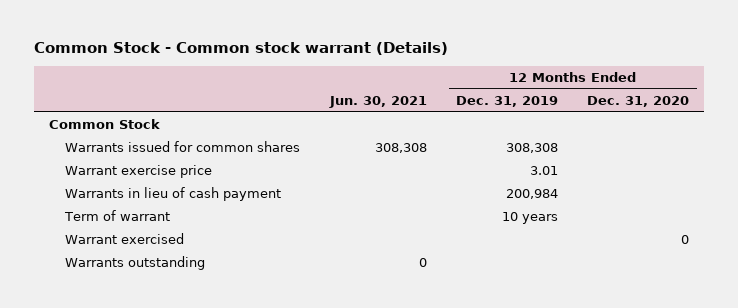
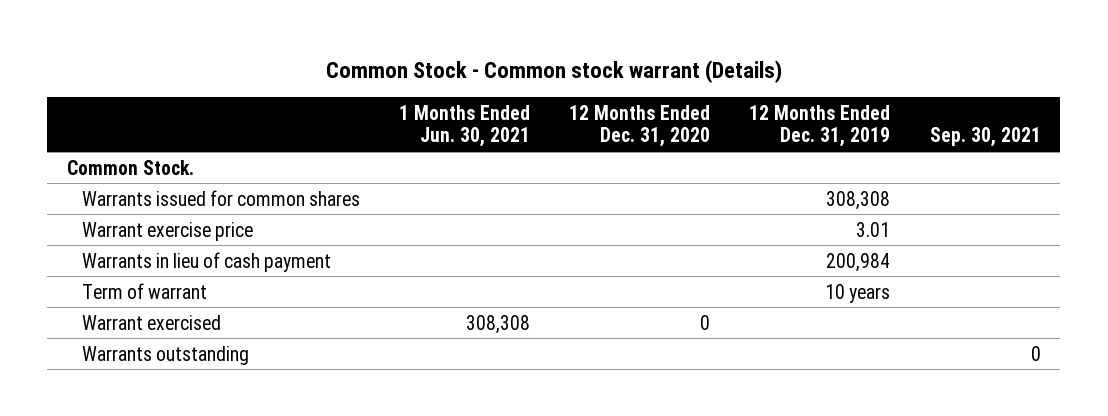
[328,95,427,108] Jun. 30, 2021 -> none
none -> [398,104,530,148] 1 Months Ended Jun. 30, 2021
none -> [929,127,1041,148] Sep. 30, 2021
[48,119,160,130] Common Stock -> [66,159,194,175] Common Stock.

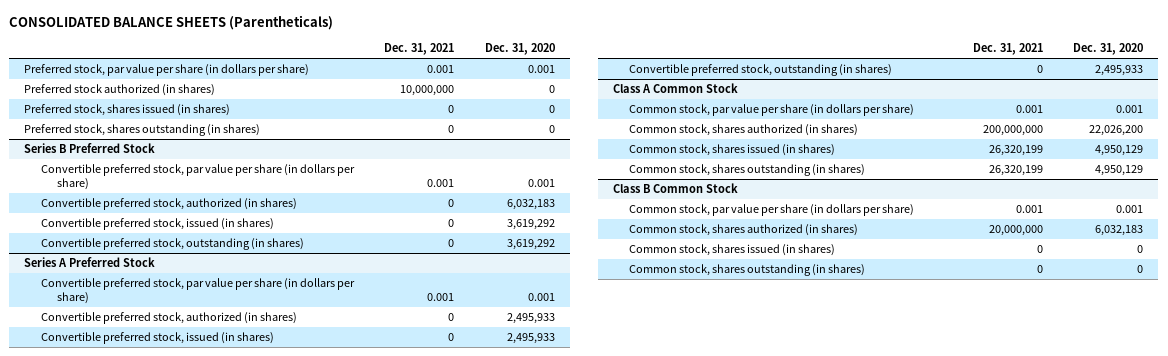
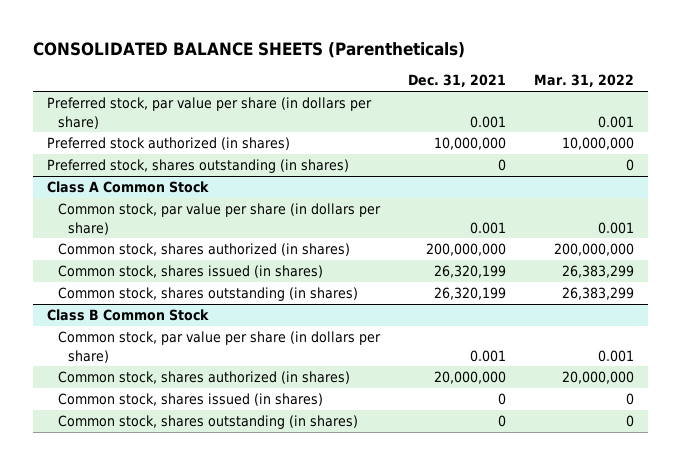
[484,43,555,56] Dec. 31, 2020 -> none
none -> [533,74,634,88] Mar. 31, 2022
[24,104,231,117] Preferred stock, shares issued (in shares) -> none
[24,143,156,154] Series B Preferred Stock -> none
[40,164,355,190] Convertible preferred stock, par value per share (in dollars per share) -> none
[40,198,297,211] Convertible preferred stock, authorized (in shares) -> none
[40,218,274,231] Convertible preferred stock, issued (in shares) -> none
[40,238,304,251] Convertible preferred stock, outstanding (in shares) -> none
[24,257,156,268] Series A Preferred Stock -> none
[40,278,355,304] Convertible preferred stock, par value per share (in dollars per share) -> none
[40,312,297,325] Convertible preferred stock, authorized (in shares) -> none
[40,332,274,345] Convertible preferred stock, issued (in shares) -> none
[629,64,893,77] Convertible preferred stock, outstanding (in shares) -> none

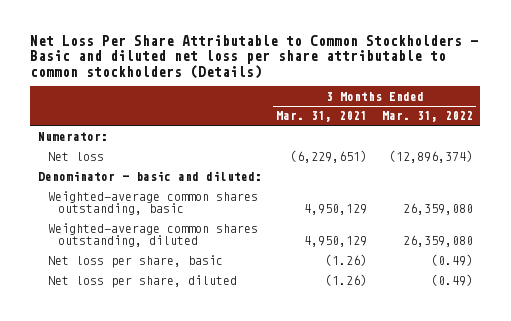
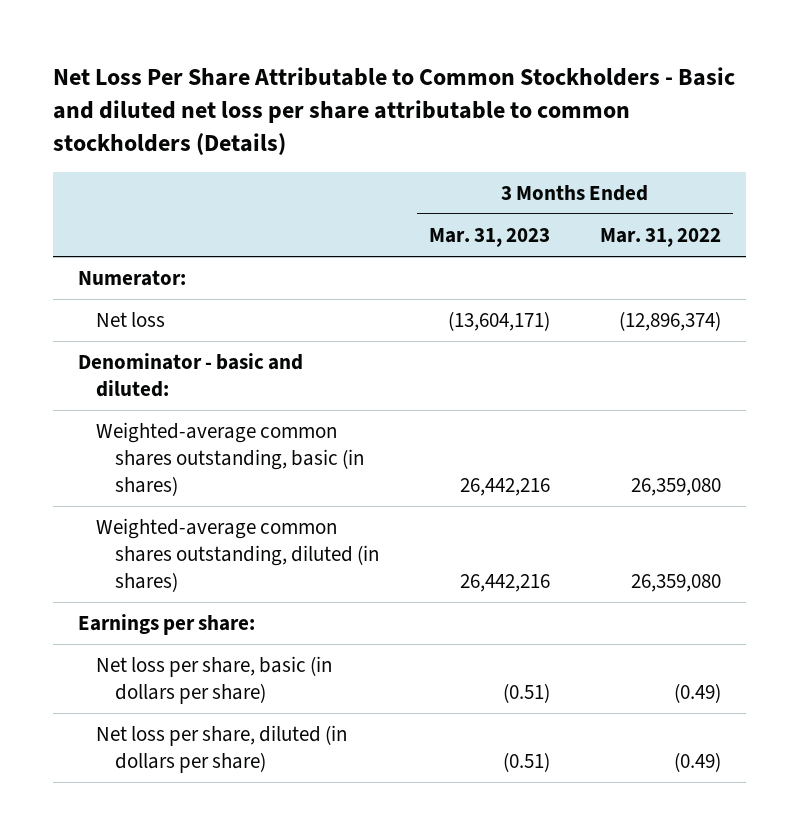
[276,111,368,123] Mar. 31, 2021 -> none
none -> [428,228,550,248] Mar. 31, 2023
[47,191,258,216] Weighted-average common shares outstanding, basic -> [96,422,365,497] Weighted-average common shares outstanding, basic (in shares)
[47,223,258,248] Weighted-average common shares outstanding, diluted -> [96,518,380,593] Weighted-average common shares outstanding, diluted (in shares)
none -> [77,614,255,636] Earnings per share:
[47,255,223,269] Net loss per share, basic -> [96,656,333,705] Net loss per share, basic (in dollars per share)
[47,275,237,289] Net loss per share, diluted -> [96,725,348,774] Net loss per share, diluted (in dollars per share)

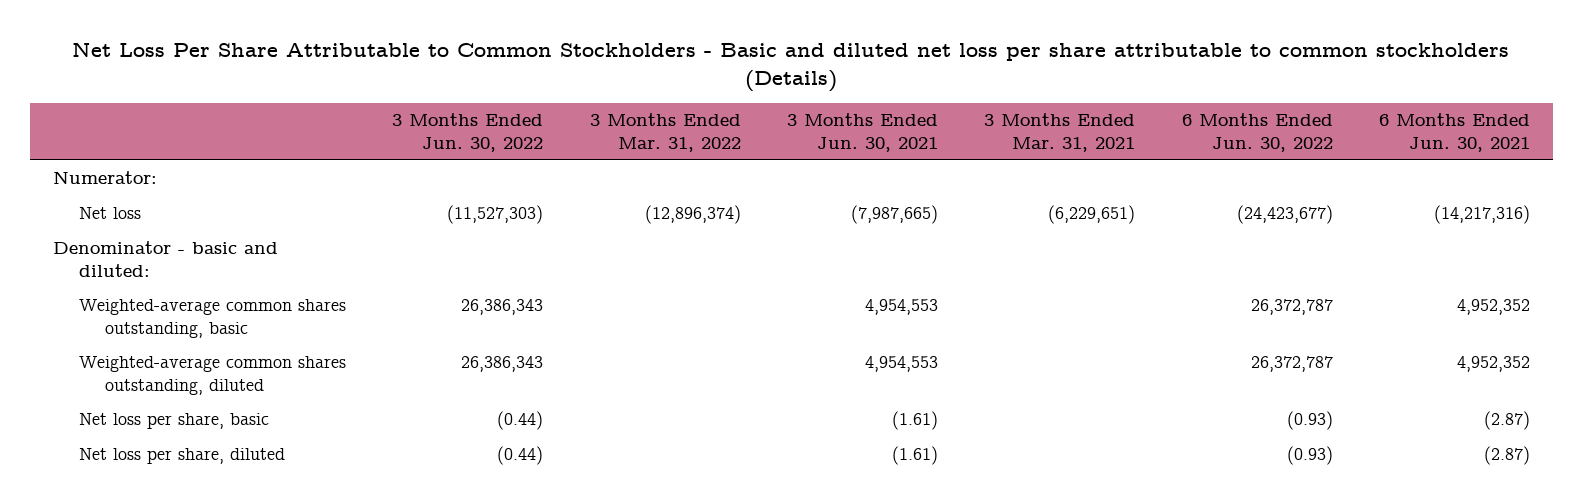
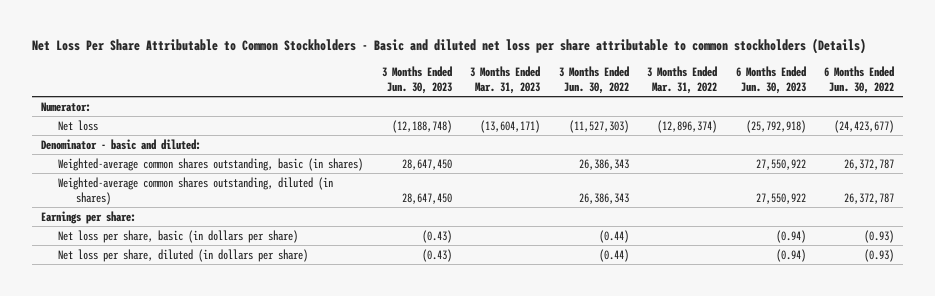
[787,113,939,152] 3 Months Ended Jun. 30, 2021 -> none
[984,113,1136,152] 3 Months Ended Mar. 31, 2021 -> none
[1378,113,1530,152] 6 Months Ended Jun. 30, 2021 -> none
none -> [381,65,452,95] 3 Months Ended Jun. 30, 2023
none -> [470,65,541,95] 3 Months Ended Mar. 31, 2023
none -> [735,65,806,95] 6 Months Ended Jun. 30, 2023
[79,299,347,338] Weighted-average common shares outstanding, basic -> [58,157,364,171] Weighted-average common shares outstanding, basic (in shares)
[79,356,347,395] Weighted-average common shares outstanding, diluted -> [58,176,334,205] Weighted-average common shares outstanding, diluted (in shares)
none -> [41,210,137,224] Earnings per share:
[79,413,270,430] Net loss per share, basic -> [58,229,299,243] Net loss per share, basic (in dollars per share)
[79,448,286,465] Net loss per share, diluted -> [58,248,309,262] Net loss per share, diluted (in dollars per share)

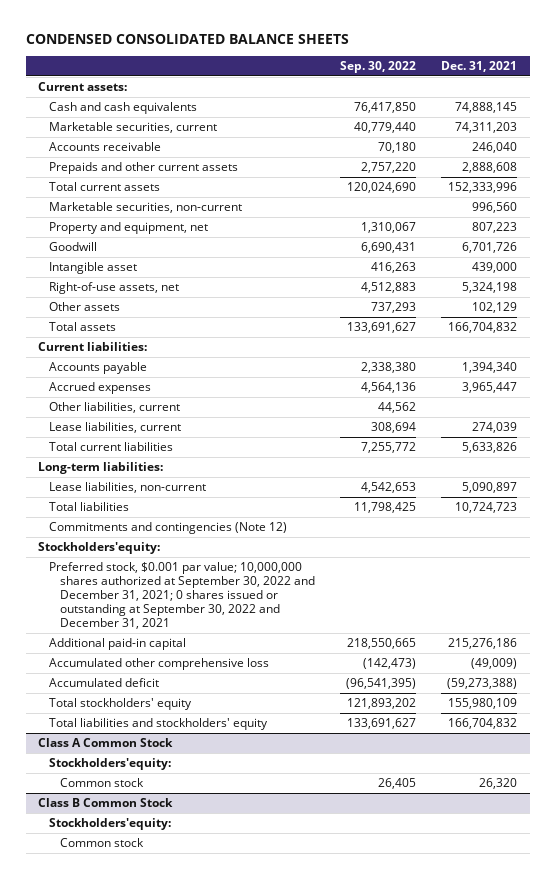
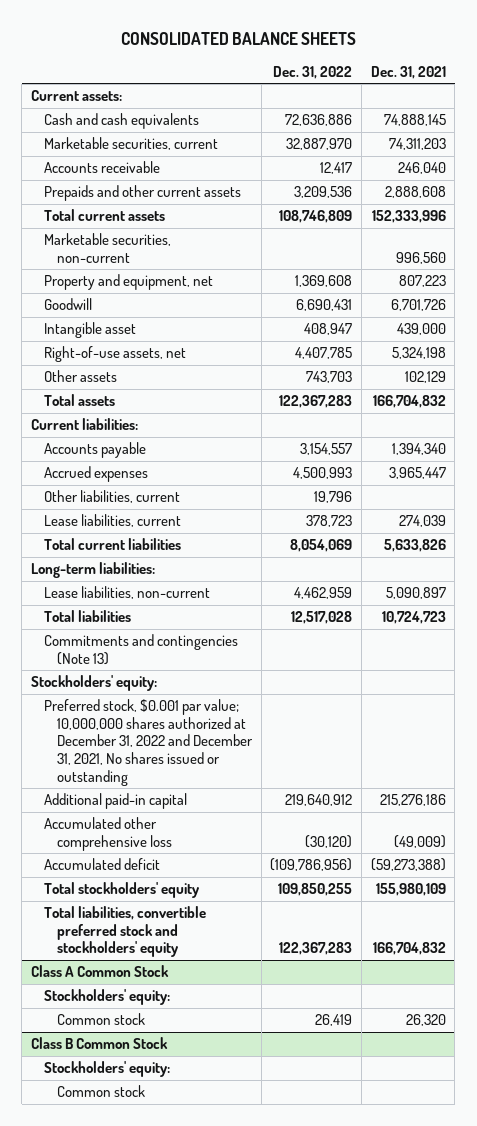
[25,33,349,44] CONDENSED CONSOLIDATED BALANCE SHEETS -> [121,31,357,45] CONSOLIDATED BALANCE SHEETS
[340,60,417,73] Sep. 30, 2022 -> none
none -> [273,65,353,79] Dec. 31, 2022
[48,522,287,535] Commitments and contingencies (Note 12) -> [43,634,238,665] Commitments and contingencies (Note 13)
[38,542,161,555] Stockholders'equity: -> [30,675,157,692] Stockholders' equity:
[48,562,315,629] Preferred stock, $0.001 par value; 10,000,000 shares authorized at September 30, 2022 and December 31, 2021; 0 shares issued or outstanding at September 30, 2022 and December 31, 2021 -> [43,699,253,786] Preferred stock, $0.001 par value; 10,000,000 shares authorized at December 31, 2022 and December 31, 2021, No shares issued or outstanding
[48,718,268,731] Total liabilities and stockholders' equity -> [43,906,206,958] Total liabilities, convertible preferred stock and stockholders' equity
[48,758,171,771] Stockholders'equity: -> [43,989,170,1006] Stockholders' equity:
[48,818,171,831] Stockholders'equity: -> [43,1061,170,1078] Stockholders' equity:

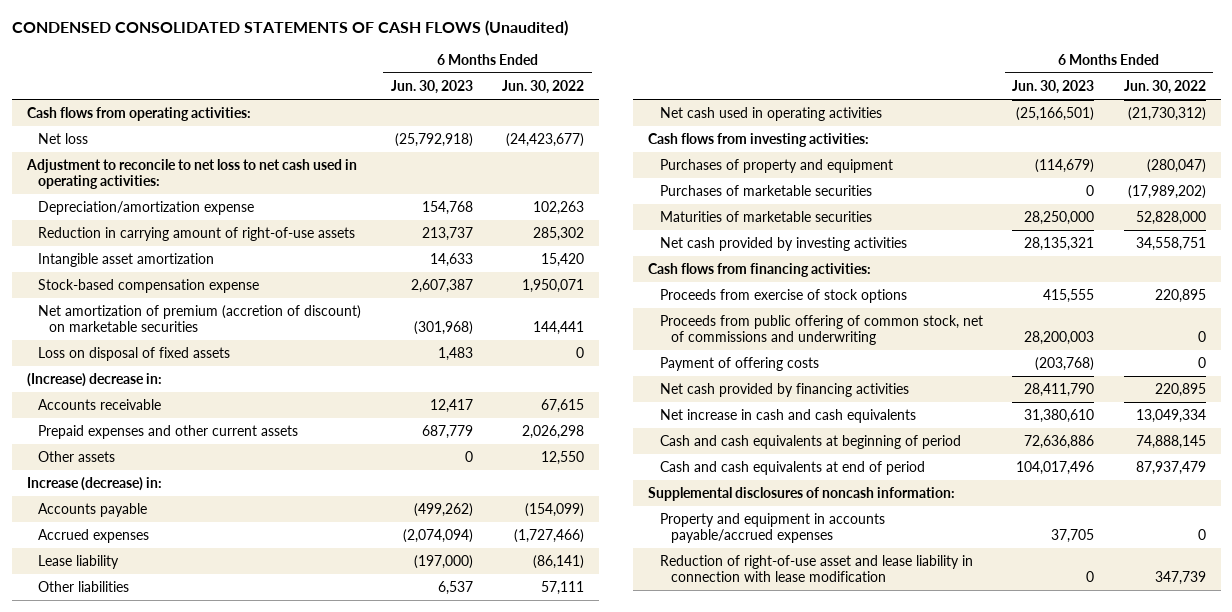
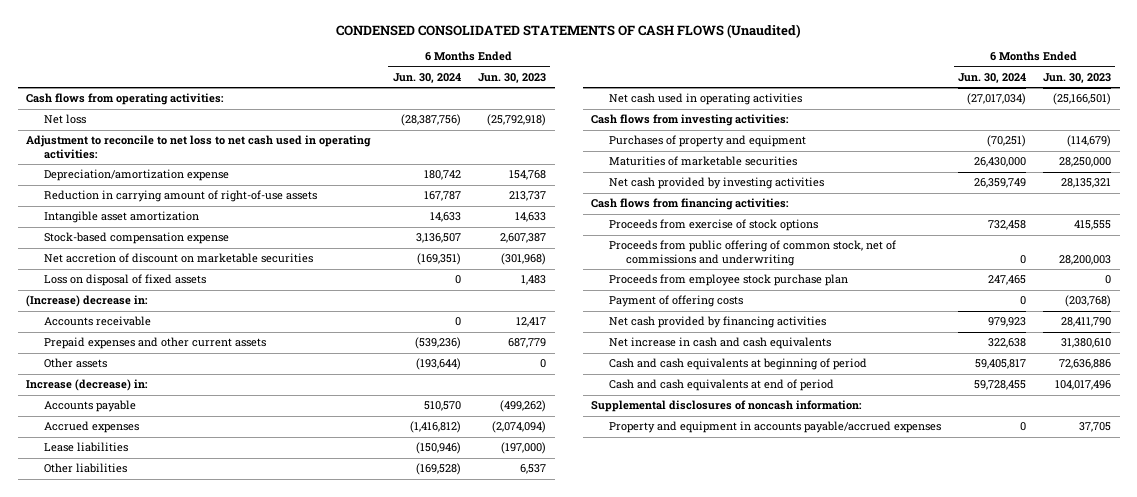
[502,79,585,94] Jun. 30, 2022 -> none
none -> [392,73,461,84] Jun. 30, 2024
[38,304,362,332] Net amortization of premium (accretion of discount) on marketable securities -> [43,253,313,264] Net accretion of discount on marketable securities
[38,554,120,569] Lease liability -> [43,442,128,453] Lease liabilities
[659,184,872,196] Purchases of marketable securities -> none
none -> [608,274,848,287] Proceeds from employee stock purchase plan
[659,554,973,582] Reduction of right-of-use asset and lease liability in connection with lease modification -> none

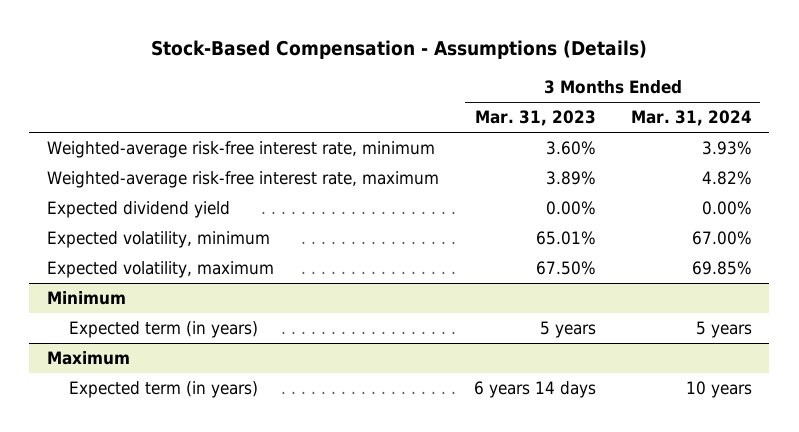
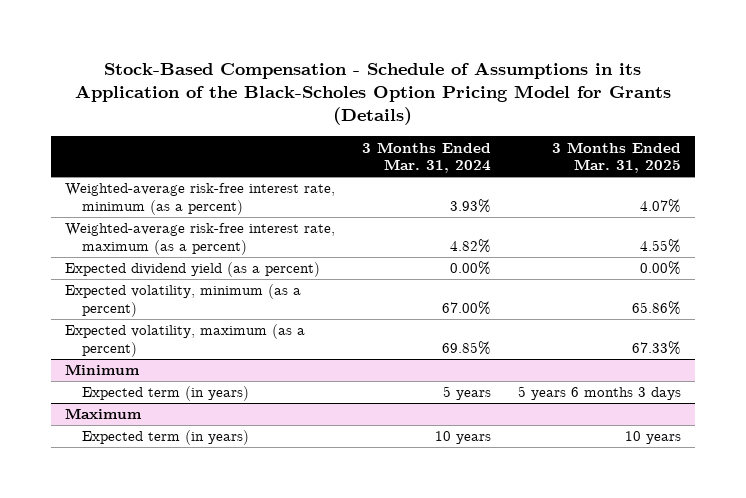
[151,40,648,60] Stock-Based Compensation - Assumptions (Details) -> [75,61,672,126] Stock-Based Compensation - Schedule of Assumptions in its Application of the Black-Scholes Option Pricing Model for Grants (Details)
[474,110,596,127] Mar. 31, 2023 -> none
none -> [552,141,682,174] 3 Months Ended Mar. 31, 2025
[46,141,435,159] Weighted-average risk-free interest rate, minimum -> [64,183,335,215] Weighted-average risk-free interest rate, minimum (as a percent)
[46,171,439,189] Weighted-average risk-free interest rate, maximum -> [64,223,335,255] Weighted-average risk-free interest rate, maximum (as a percent)
[46,201,230,219] Expected dividend yield -> [64,262,320,278] Expected dividend yield (as a percent)
[46,231,270,249] Expected volatility, minimum -> [64,284,301,317] Expected volatility, minimum (as a percent)
[46,261,274,279] Expected volatility, maximum -> [64,324,305,357] Expected volatility, maximum (as a percent)

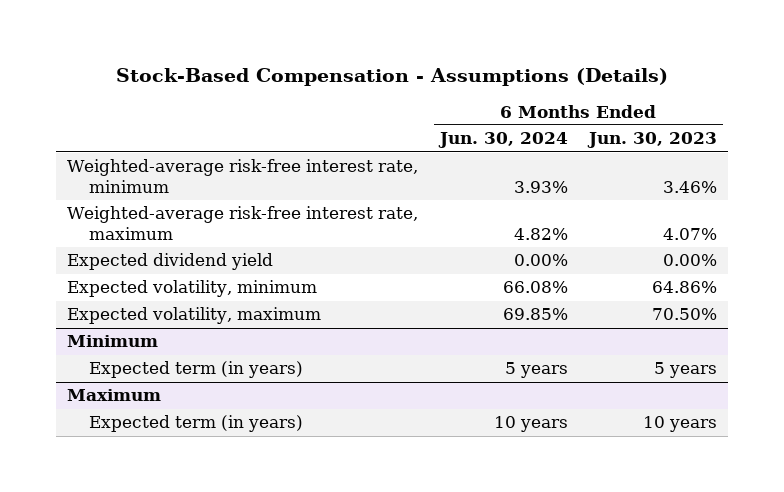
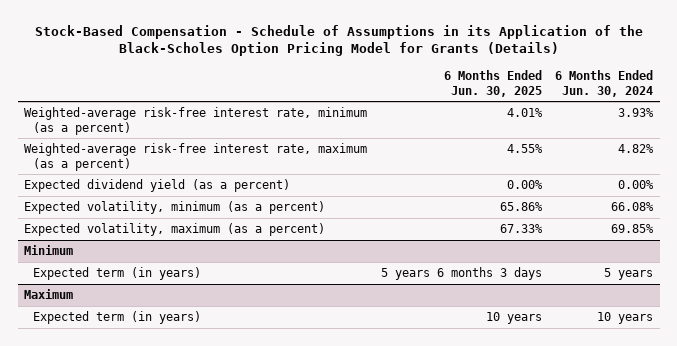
[116,67,669,86] Stock-Based Compensation - Assumptions (Details) -> [34,24,643,57] Stock-Based Compensation - Schedule of Assumptions in its Application of the Black-Scholes Option Pricing Model for Grants (Details)
[587,132,718,149] Jun. 30, 2023 -> none
none -> [443,69,542,97] 6 Months Ended Jun. 30, 2025
[66,159,418,193] Weighted-average risk-free interest rate, minimum -> [24,107,368,135] Weighted-average risk-free interest rate, minimum (as a percent)
[66,206,418,240] Weighted-average risk-free interest rate, maximum -> [24,143,368,171] Weighted-average risk-free interest rate, maximum (as a percent)
[66,253,273,271] Expected dividend yield -> [24,179,291,193] Expected dividend yield (as a percent)
[66,280,317,298] Expected volatility, minimum -> [24,201,326,215] Expected volatility, minimum (as a percent)
[66,307,321,325] Expected volatility, maximum -> [24,223,326,237] Expected volatility, maximum (as a percent)

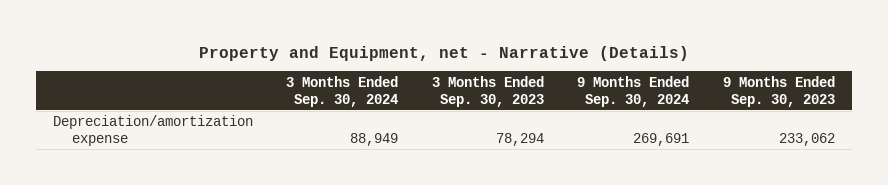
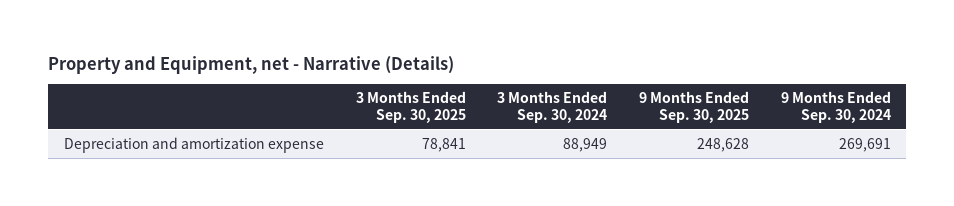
[431,75,544,107] 3 Months Ended Sep. 30, 2023 -> none
[722,75,835,107] 9 Months Ended Sep. 30, 2023 -> none
none -> [355,91,466,124] 3 Months Ended Sep. 30, 2025
none -> [638,91,749,124] 9 Months Ended Sep. 30, 2025
[52,115,253,147] Depreciation/amortization expense -> [63,136,324,153] Depreciation and amortization expense

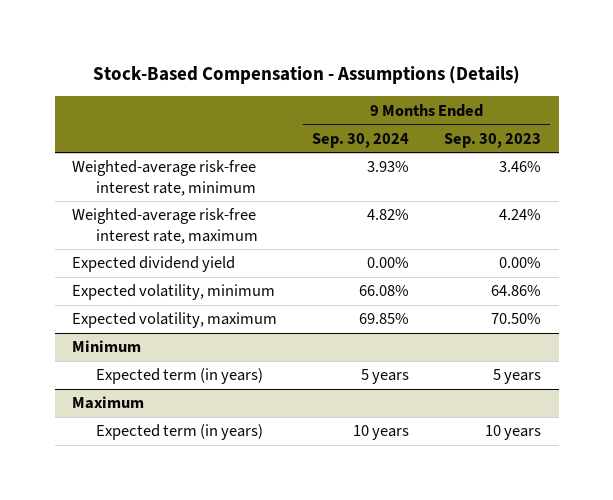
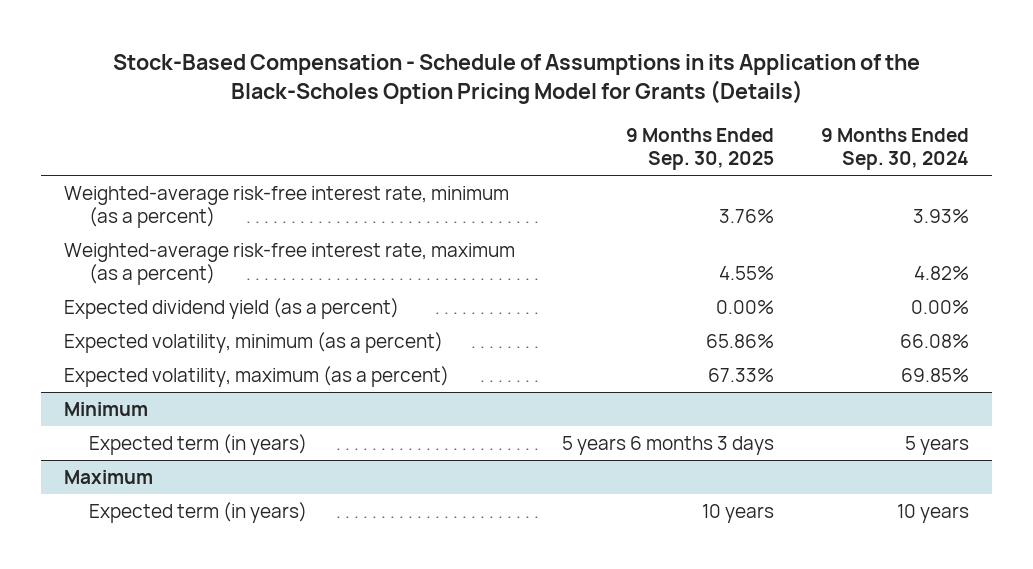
[92,65,520,84] Stock-Based Compensation - Assumptions (Details) -> [112,54,920,105] Stock-Based Compensation - Schedule of Assumptions in its Application of the Black-Scholes Option Pricing Model for Grants (Details)
[444,132,542,148] Sep. 30, 2023 -> none
none -> [626,127,775,171] 9 Months Ended Sep. 30, 2025
[72,160,257,196] Weighted-average risk-free interest rate, minimum -> [64,185,510,229] Weighted-average risk-free interest rate, minimum (as a percent)
[72,208,258,244] Weighted-average risk-free interest rate, maximum -> [64,242,516,286] Weighted-average risk-free interest rate, maximum (as a percent)
[72,256,236,273] Expected dividend yield -> [64,297,400,319] Expected dividend yield (as a percent)
[72,284,276,301] Expected volatility, minimum -> [64,331,444,353] Expected volatility, minimum (as a percent)
[72,312,278,329] Expected volatility, maximum -> [64,365,450,387] Expected volatility, maximum (as a percent)

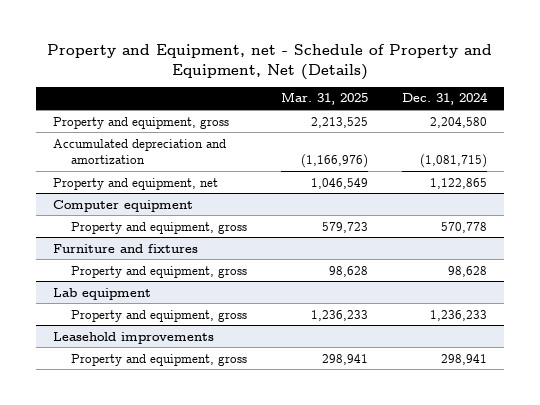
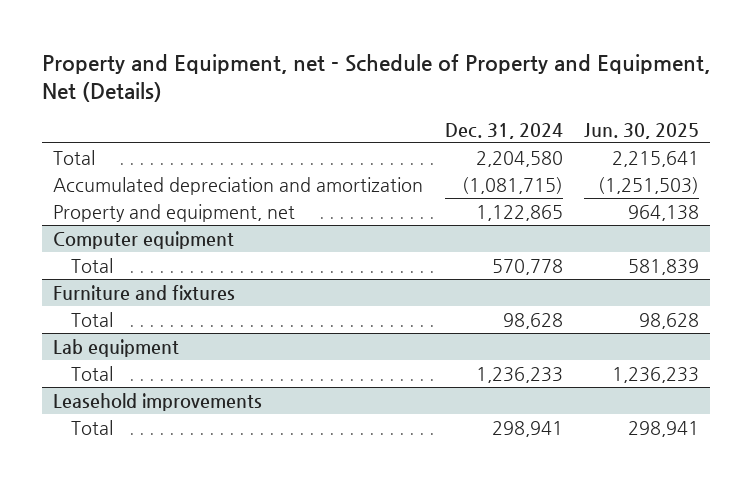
[280,92,368,106] Mar. 31, 2025 -> none
none -> [584,123,700,140] Jun. 30, 2025
[52,116,229,129] Property and equipment, gross -> [52,149,95,165] Total
[70,221,247,234] Property and equipment, gross -> [70,257,113,273] Total
[70,265,247,278] Property and equipment, gross -> [70,311,113,327] Total
[70,309,247,322] Property and equipment, gross -> [70,365,113,381] Total
[70,353,247,366] Property and equipment, gross -> [70,419,113,435] Total

